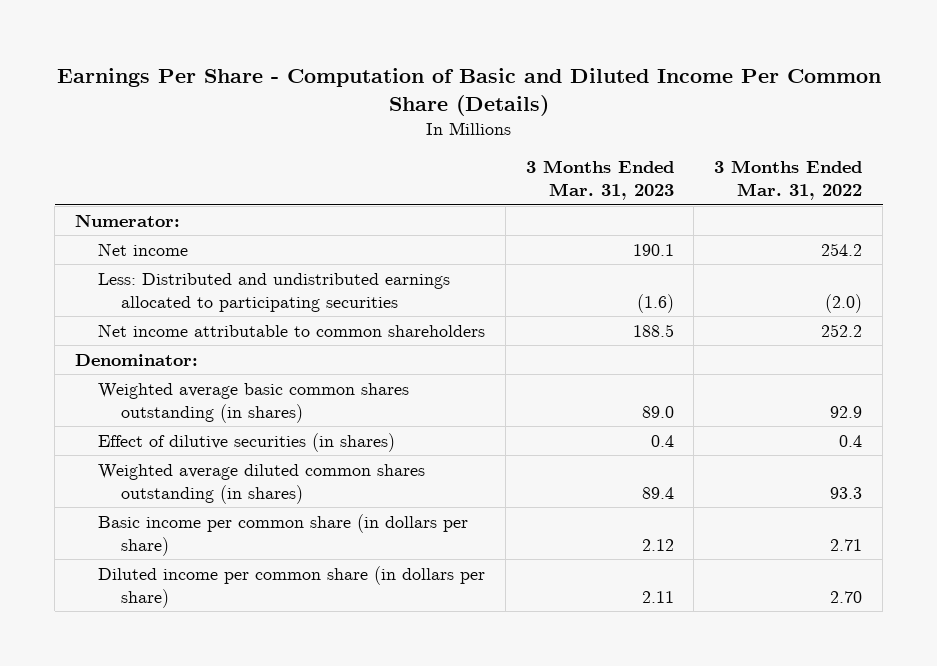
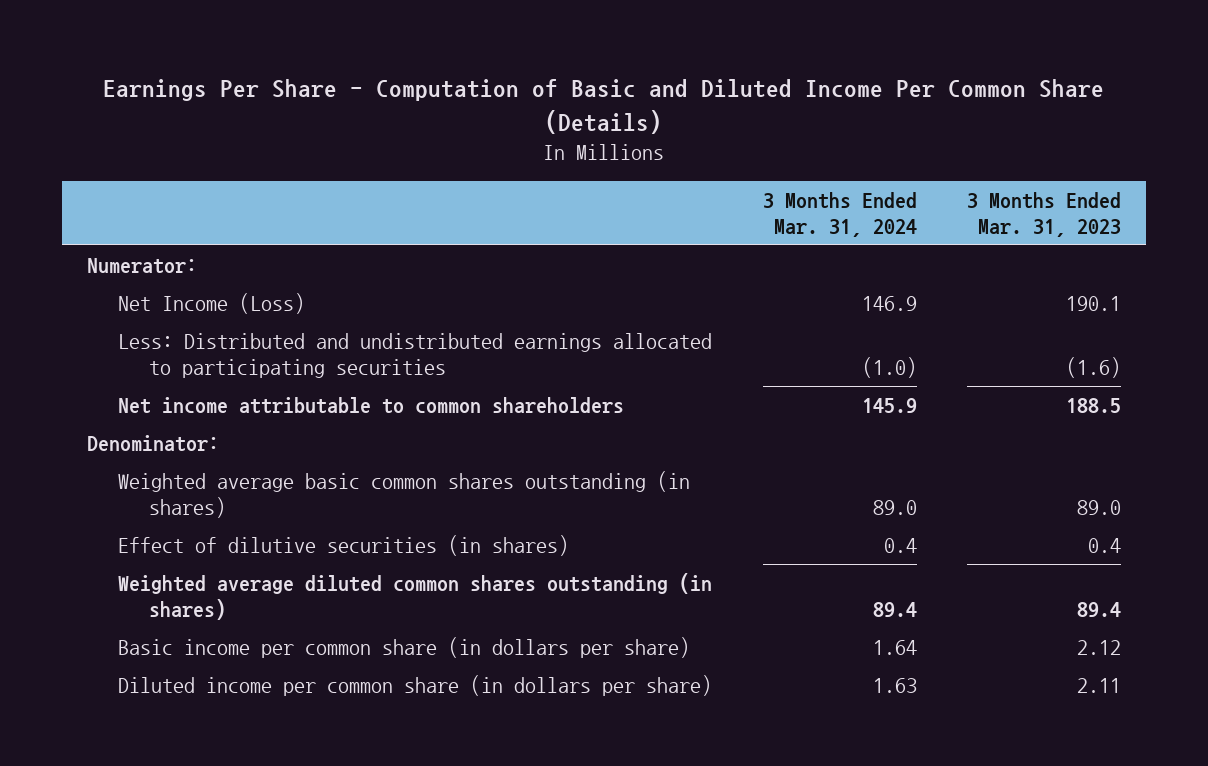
[714,160,863,201] 3 Months Ended Mar. 31, 2022 -> none
none -> [762,192,917,237] 3 Months Ended Mar. 31, 2024
[97,242,188,256] Net income -> [118,292,306,314] Net Income (Loss)

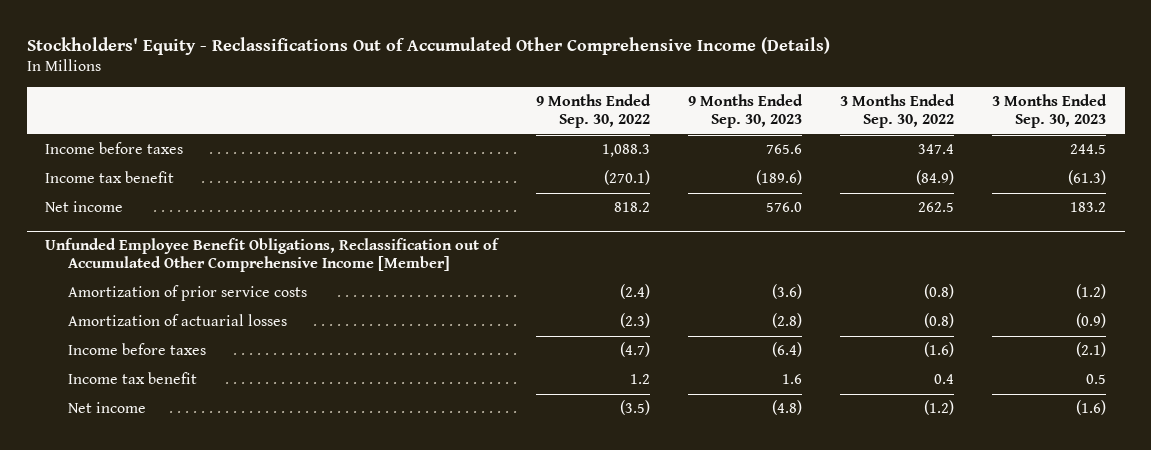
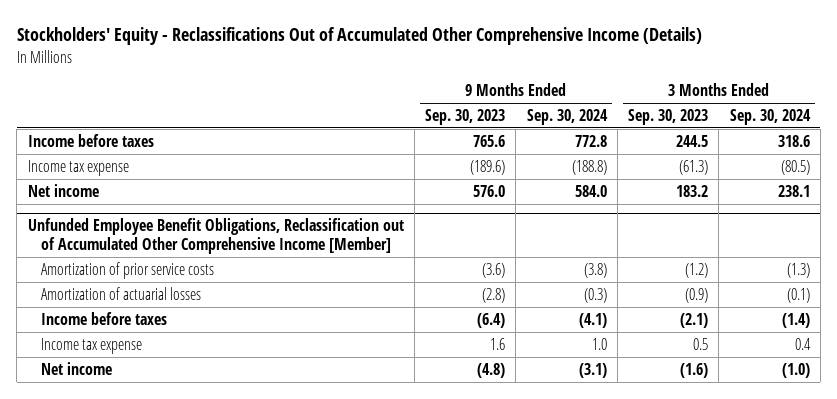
[536,93,652,129] 9 Months Ended Sep. 30, 2022 -> none
[839,93,955,129] 3 Months Ended Sep. 30, 2022 -> none
none -> [526,109,608,126] Sep. 30, 2024
none -> [729,109,811,126] Sep. 30, 2024
[45,171,175,184] Income tax benefit -> [27,159,129,176] Income tax expense
[68,372,198,385] Income tax benefit -> [41,337,143,354] Income tax expense

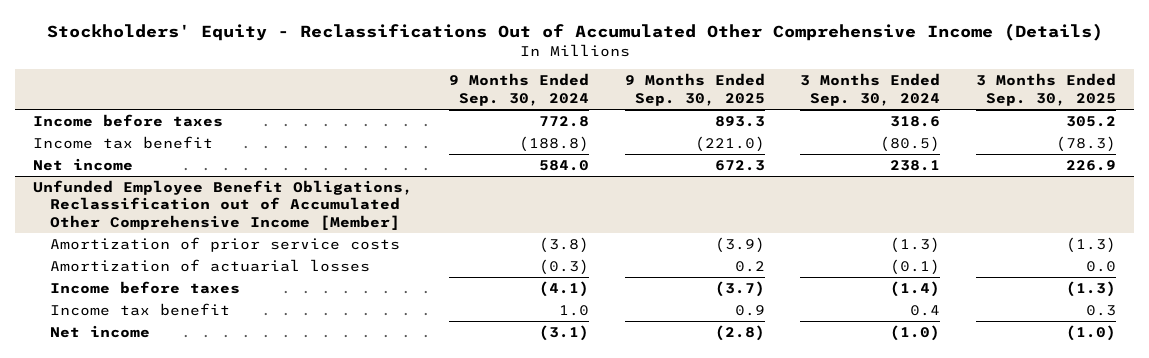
[425,109,506,126] Sep. 30, 2023 -> none
[628,109,709,126] Sep. 30, 2023 -> none
none -> [624,73,765,106] 9 Months Ended Sep. 30, 2025
none -> [975,73,1116,106] 3 Months Ended Sep. 30, 2025
[27,159,129,176] Income tax expense -> [33,136,214,150] Income tax benefit
[41,337,143,354] Income tax expense -> [50,303,231,317] Income tax benefit

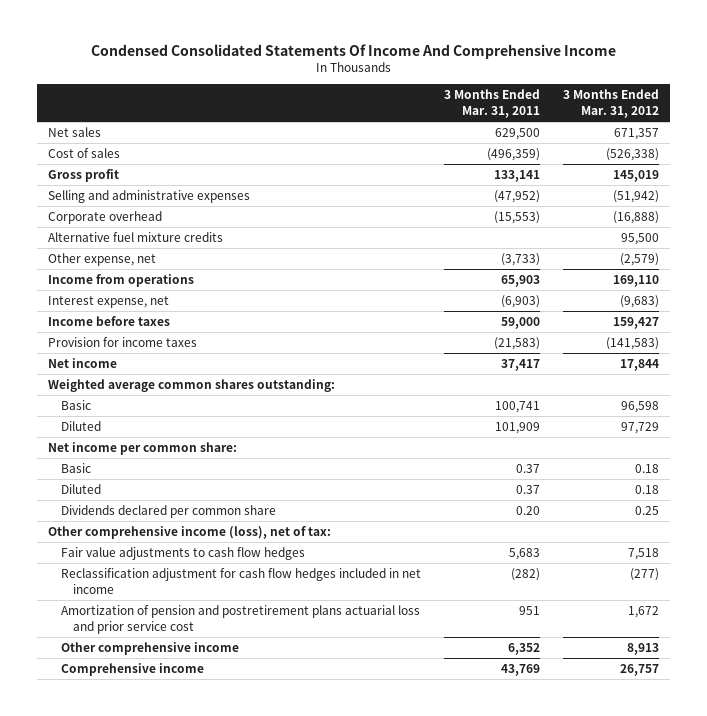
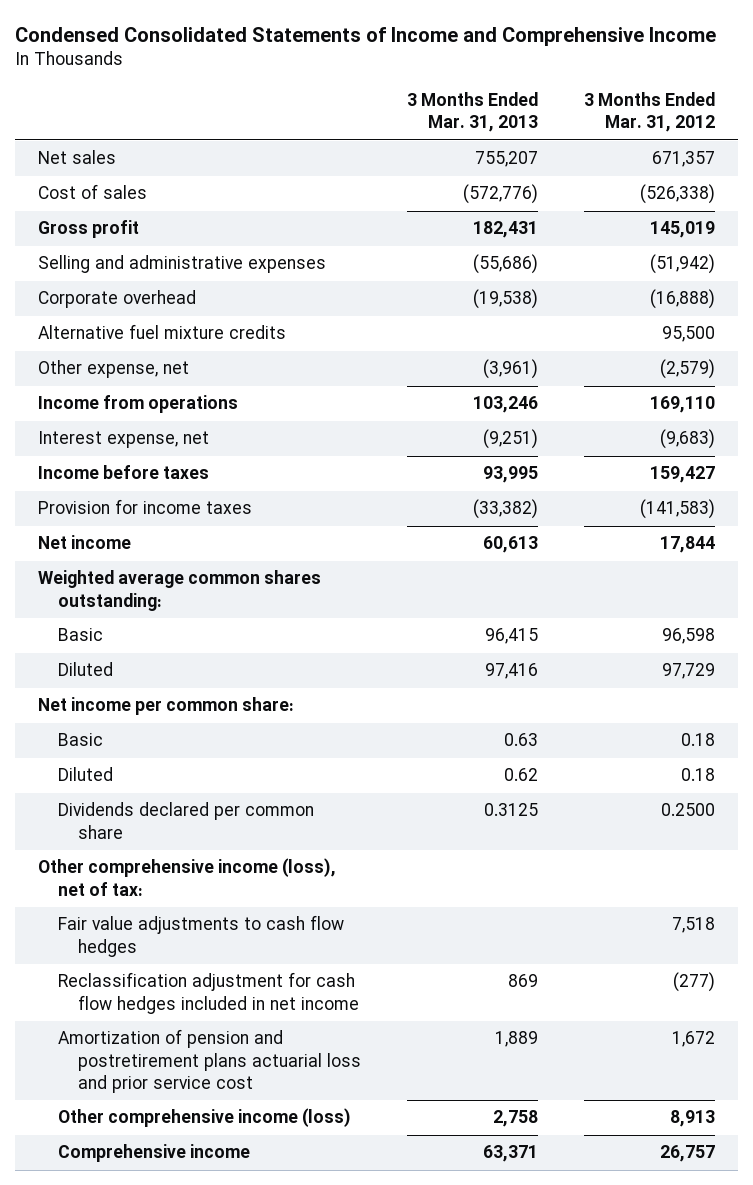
[90,43,616,59] Condensed Consolidated Statements Of Income And Comprehensive Income -> [15,27,717,47] Condensed Consolidated Statements of Income and Comprehensive Income
[443,89,540,119] 3 Months Ended Mar. 31, 2011 -> none
none -> [407,92,539,133] 3 Months Ended Mar. 31, 2013
[634,506,659,516] 0.25 -> [661,803,716,817] 0.2500
[60,642,239,656] Other comprehensive income -> [58,1108,352,1128] Other comprehensive income (loss)

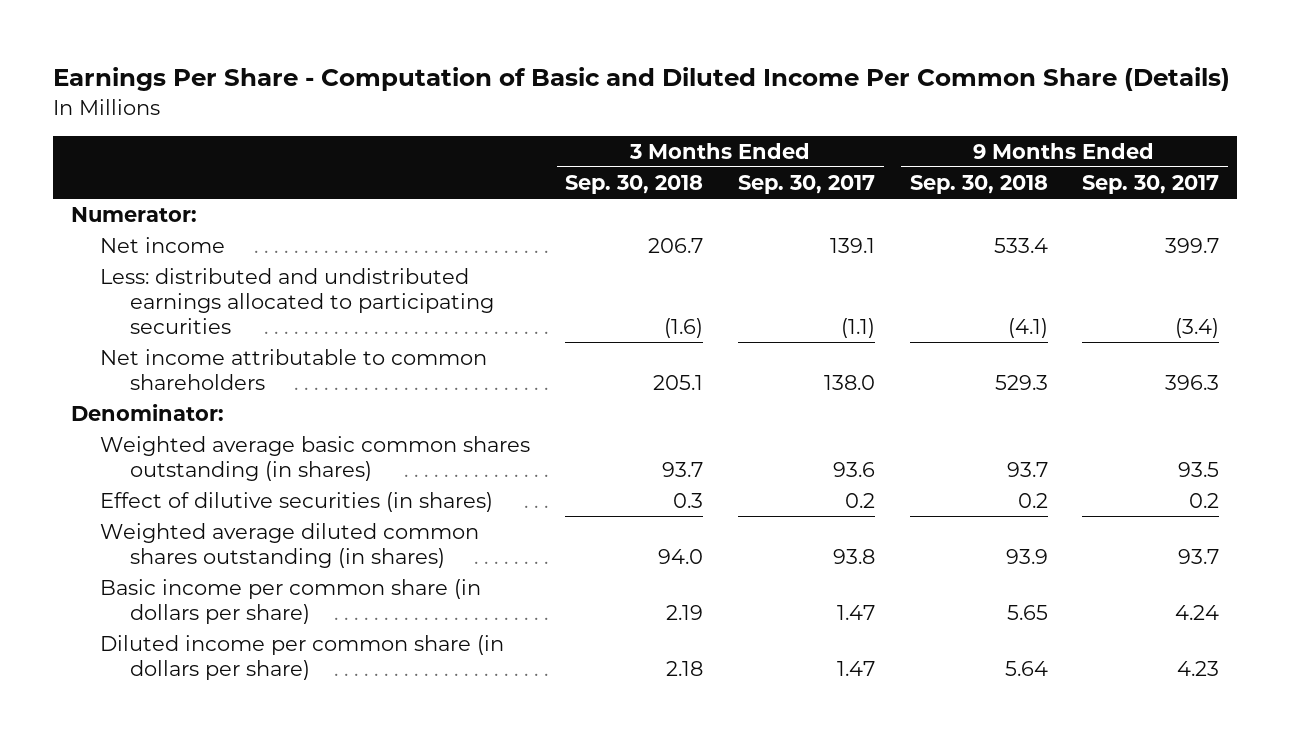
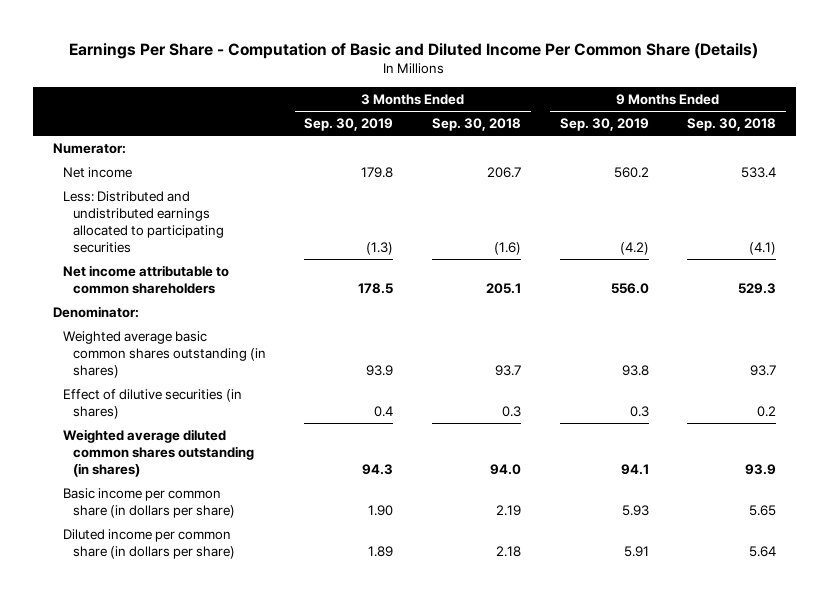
[737,174,875,194] Sep. 30, 2017 -> none
[1082,174,1220,194] Sep. 30, 2017 -> none
none -> [304,118,394,132] Sep. 30, 2019
none -> [559,118,649,132] Sep. 30, 2019
[100,268,495,335] Less: distributed and undistributed earnings allocated to participating securities -> [62,190,224,254] Less: Distributed and undistributed earnings allocated to participating securities

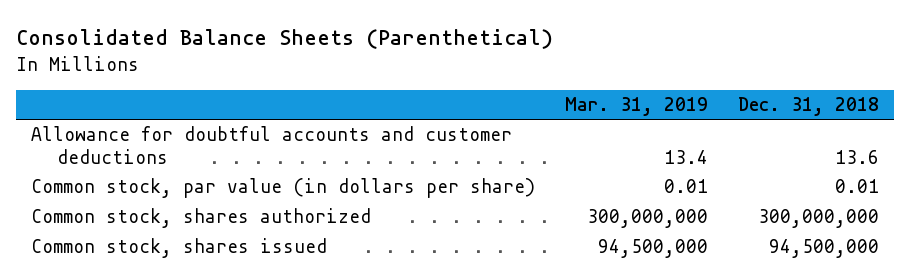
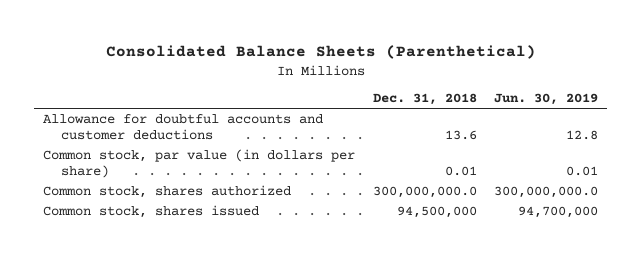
[565,96,709,116] Mar. 31, 2019 -> none
none -> [494,93,599,106] Jun. 30, 2019
[758,209,880,229] 300,000,000 -> [372,185,477,198] 300,000,000.0

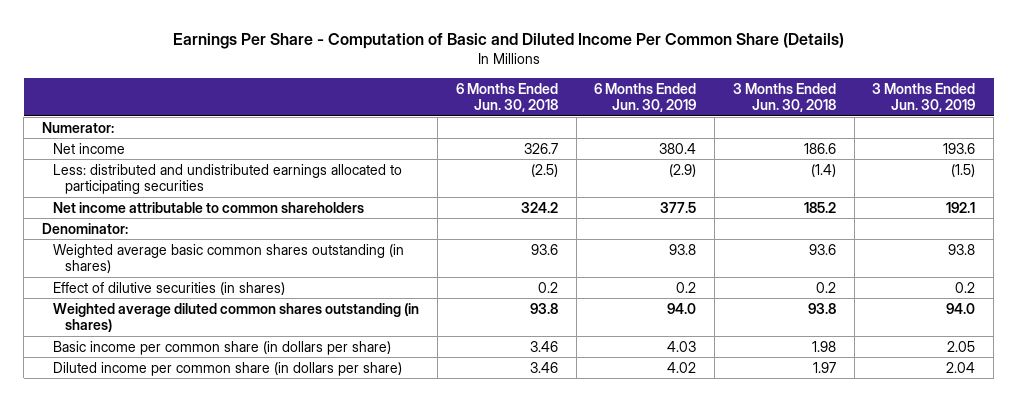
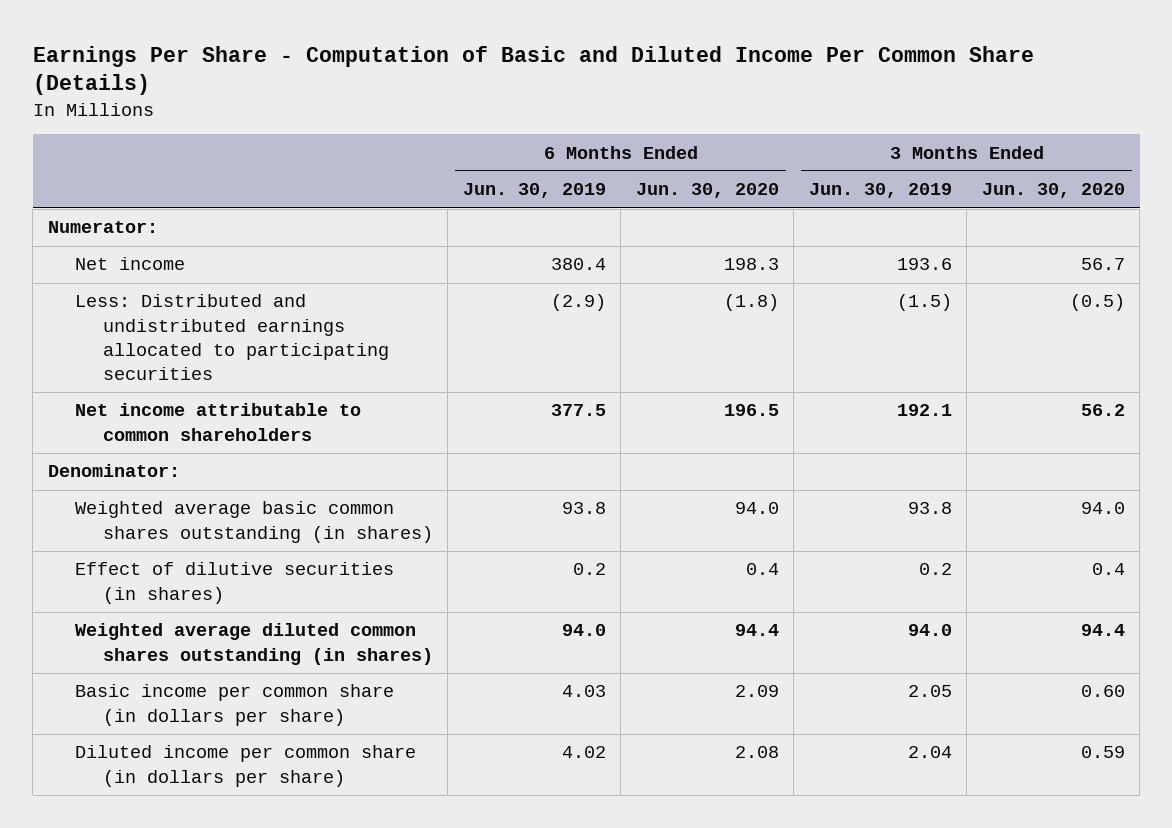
[455,82,558,113] 6 Months Ended Jun. 30, 2018 -> none
[732,82,836,113] 3 Months Ended Jun. 30, 2018 -> none
none -> [635,183,779,199] Jun. 30, 2020
none -> [981,183,1125,199] Jun. 30, 2020
[53,163,403,195] Less: distributed and undistributed earnings allocated to participating securities -> [75,294,390,380] Less: Distributed and undistributed earnings allocated to participating securities

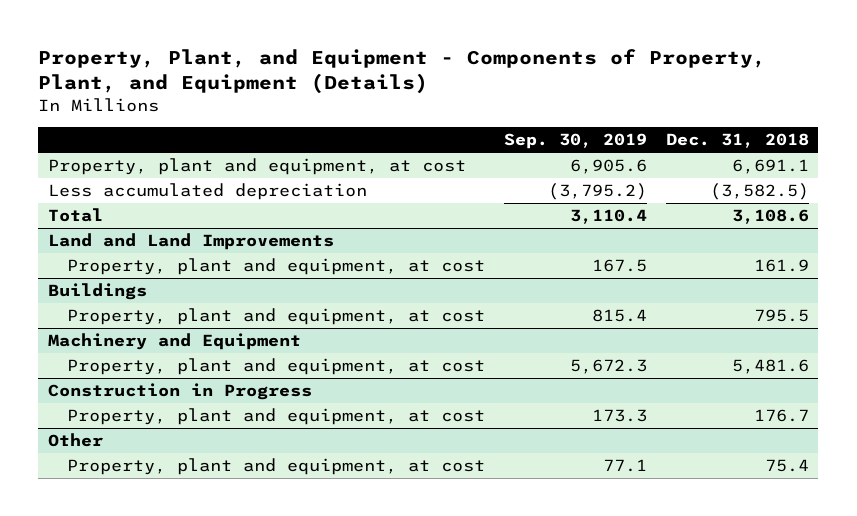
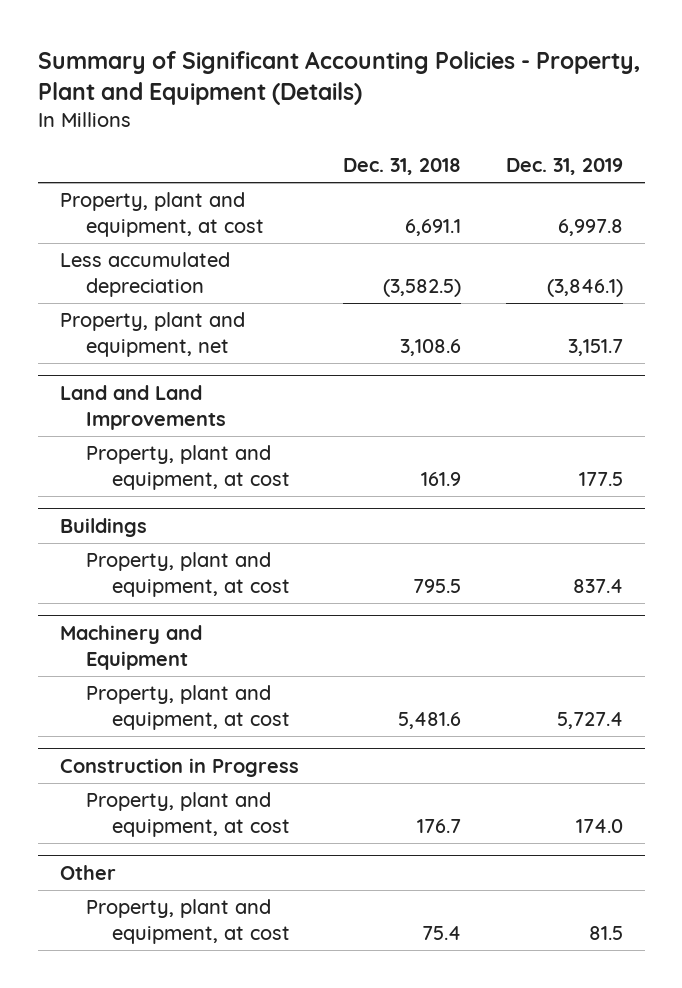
[38,48,767,94] Property, Plant, and Equipment - Components of Property, Plant, and Equipment (Details) -> [37,50,640,106] Summary of Significant Accounting Policies - Property, Plant and Equipment (Details)
[504,133,648,150] Sep. 30, 2019 -> none
none -> [505,158,623,176] Dec. 31, 2019
[47,208,103,223] Total -> [59,312,245,358] Property, plant and equipment, net

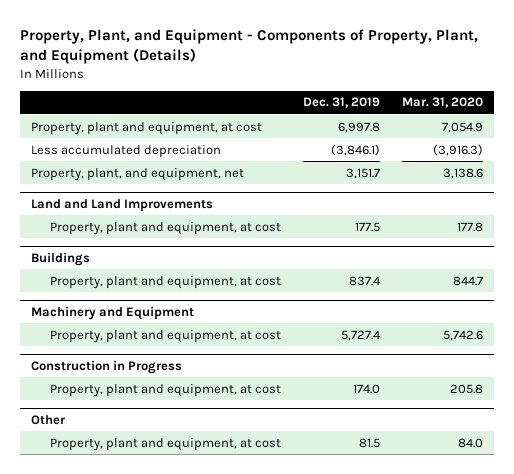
[37,50,640,106] Summary of Significant Accounting Policies - Property, Plant and Equipment (Details) -> [20,29,479,65] Property, Plant, and Equipment - Components of Property, Plant, and Equipment (Details)
[343,158,462,176] Dec. 31, 2018 -> none
none -> [401,97,483,109] Mar. 31, 2020
[59,312,245,358] Property, plant and equipment, net -> [31,167,245,181] Property, plant, and equipment, net

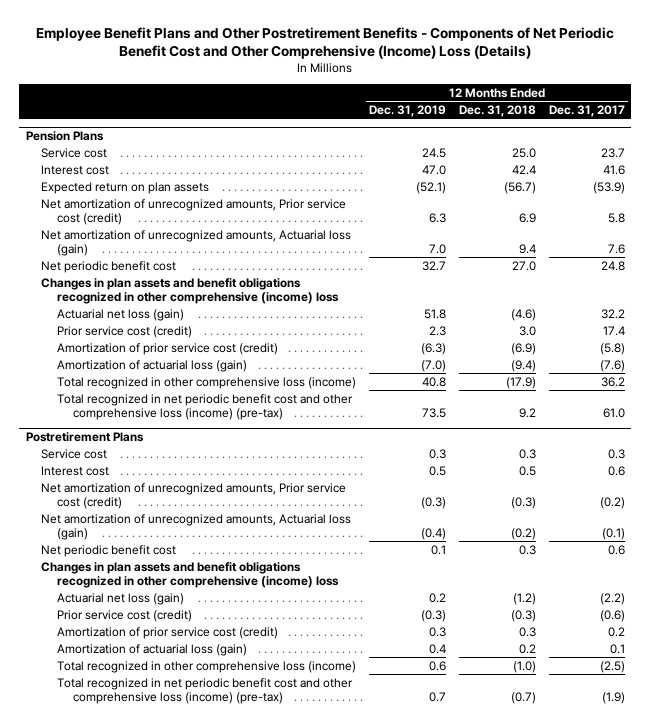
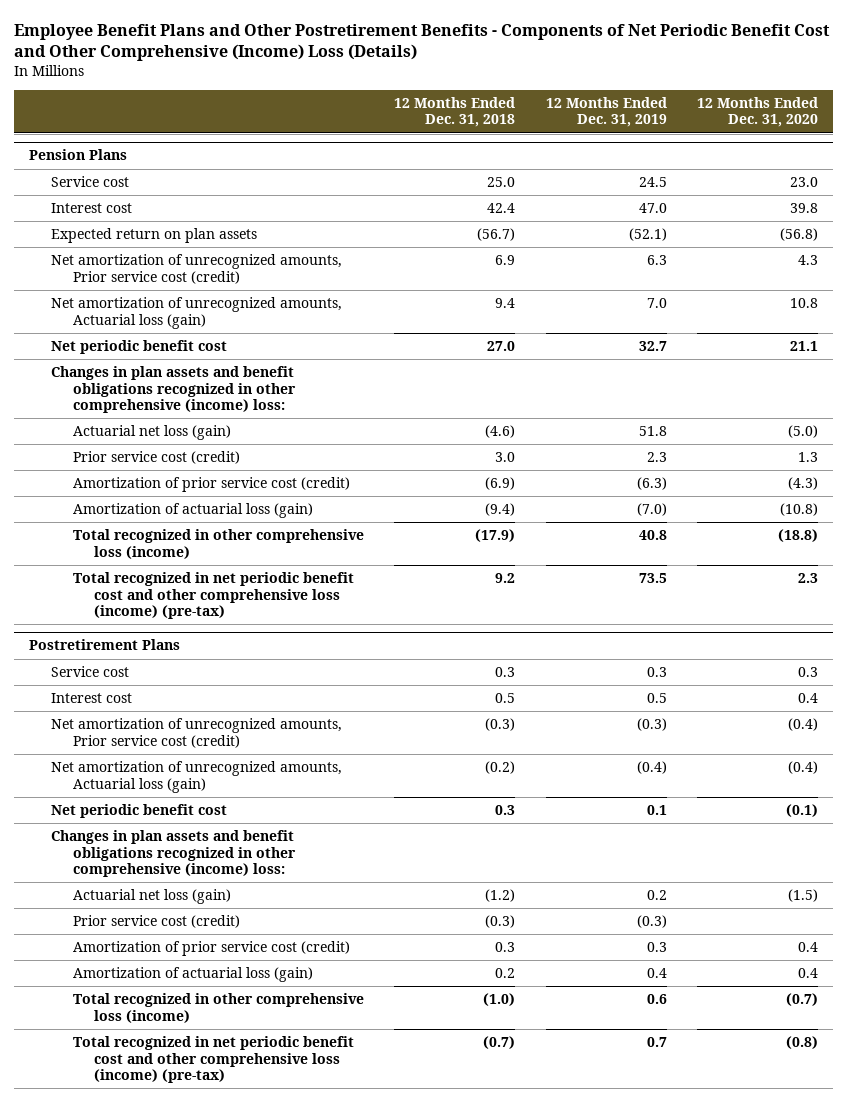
[548,105,625,118] Dec. 31, 2017 -> none
none -> [697,96,819,128] 12 Months Ended Dec. 31, 2020
[41,277,340,304] Changes in plan assets and benefit obligations recognized in other comprehensive (income) loss -> [50,366,296,414] Changes in plan assets and benefit obligations recognized in other comprehensive (income) loss:
[41,561,340,588] Changes in plan assets and benefit obligations recognized in other comprehensive (income) loss -> [50,830,296,878] Changes in plan assets and benefit obligations recognized in other comprehensive (income) loss:

